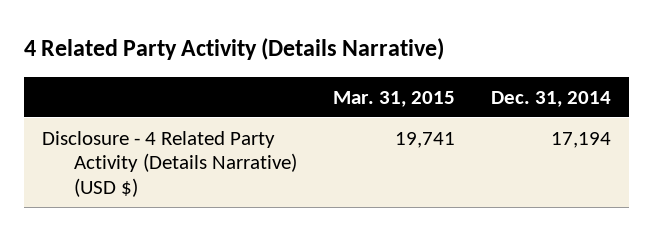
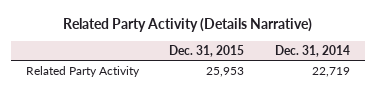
[23,38,444,61] 4 Related Party Activity (Details Narrative) -> [62,18,312,33] Related Party Activity (Details Narrative)
[333,90,456,107] Mar. 31, 2015 -> none
none -> [169,45,245,58] Dec. 31, 2015
[41,130,297,198] Disclosure - 4 Related Party Activity (Details Narrative) (USD $) -> [26,65,141,77] Related Party Activity
[551,131,612,148] 17,194 -> [311,66,350,77] 22,719

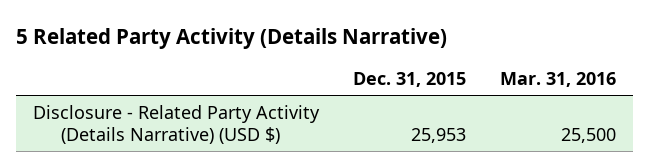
[62,18,312,33] Related Party Activity (Details Narrative) -> [16,28,448,50] 5 Related Party Activity (Details Narrative)
[274,45,350,58] Dec. 31, 2014 -> none
none -> [500,72,617,88] Mar. 31, 2016
[26,65,141,77] Related Party Activity -> [33,104,321,145] Disclosure - Related Party Activity (Details Narrative) (USD $)

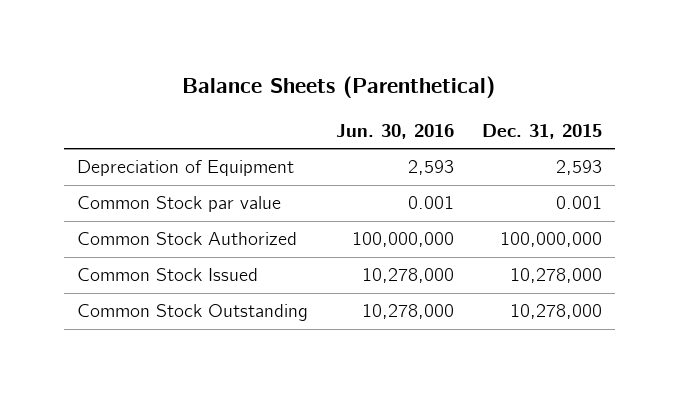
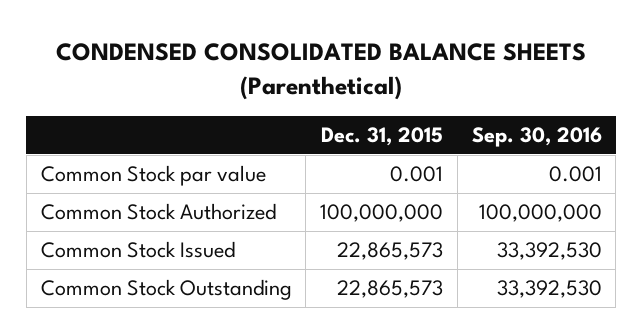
[182,76,496,99] Balance Sheets (Parenthetical) -> [56,43,587,100] CONDENSED CONSOLIDATED BALANCE SHEETS (Parenthetical)
[335,123,454,139] Jun. 30, 2016 -> none
none -> [471,126,602,147] Sep. 30, 2016
[77,160,295,177] Depreciation of Equipment -> none
[509,268,602,284] 10,278,000 -> [337,242,444,261] 22,865,573
[509,304,602,320] 10,278,000 -> [337,280,444,299] 22,865,573

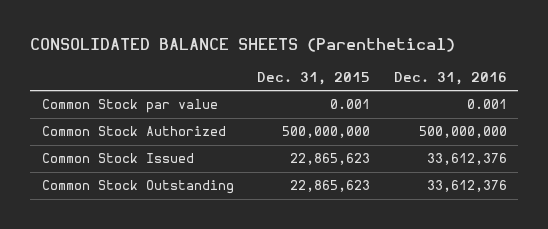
[56,43,587,100] CONDENSED CONSOLIDATED BALANCE SHEETS (Parenthetical) -> [29,38,455,53] CONSOLIDATED BALANCE SHEETS (Parenthetical)
[471,126,602,147] Sep. 30, 2016 -> none
none -> [393,71,507,85] Dec. 31, 2016
[320,204,444,223] 100,000,000 -> [282,126,371,139] 500,000,000
[337,242,444,261] 22,865,573 -> [290,153,371,166] 22,865,623
[337,280,444,299] 22,865,573 -> [290,180,371,193] 22,865,623

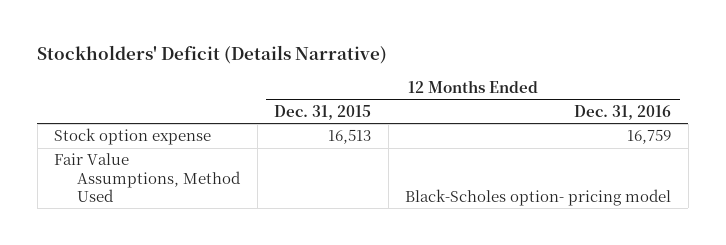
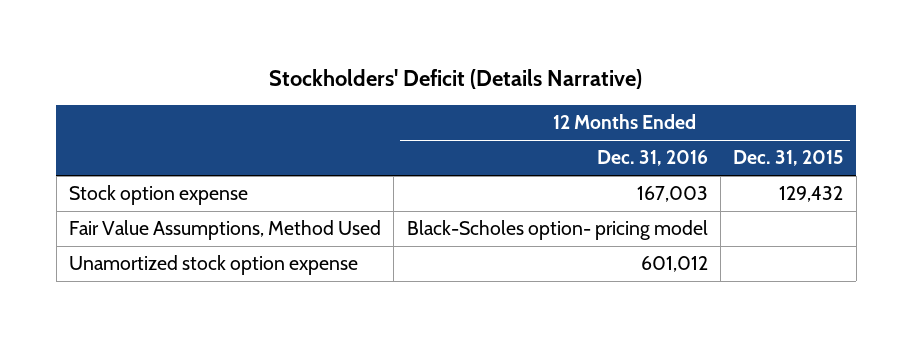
[328,129,372,145] 16,513 -> [779,186,844,203] 129,432
[627,129,672,145] 16,759 -> [636,186,708,203] 167,003
none -> [68,255,358,276] Unamortized stock option expense

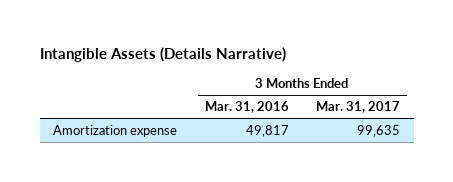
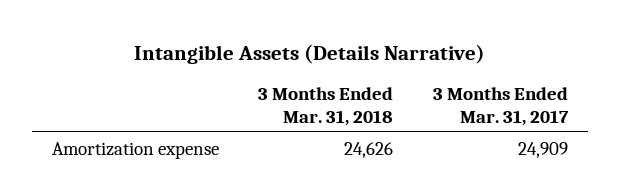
[204,101,289,114] Mar. 31, 2016 -> none
none -> [258,87,394,126] 3 Months Ended Mar. 31, 2018
[356,125,400,138] 99,635 -> [518,141,569,158] 24,909

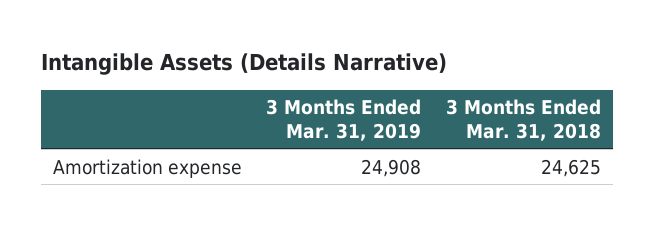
[433,87,570,126] 3 Months Ended Mar. 31, 2017 -> none
none -> [266,99,422,141] 3 Months Ended Mar. 31, 2019
[344,141,394,158] 24,626 -> [540,158,601,177] 24,625

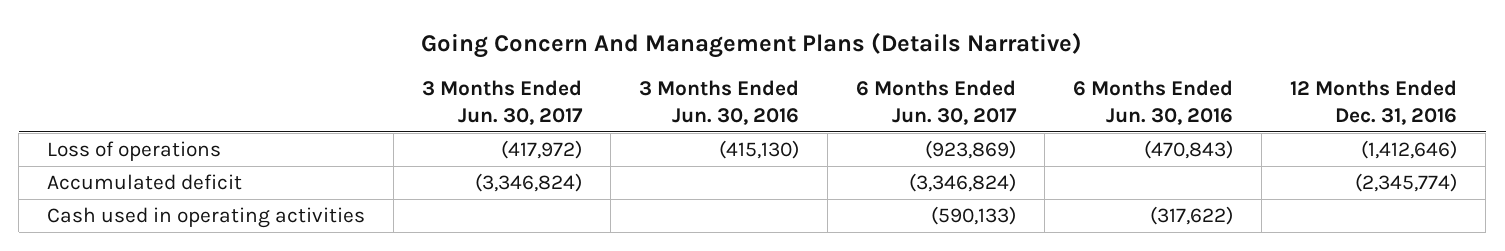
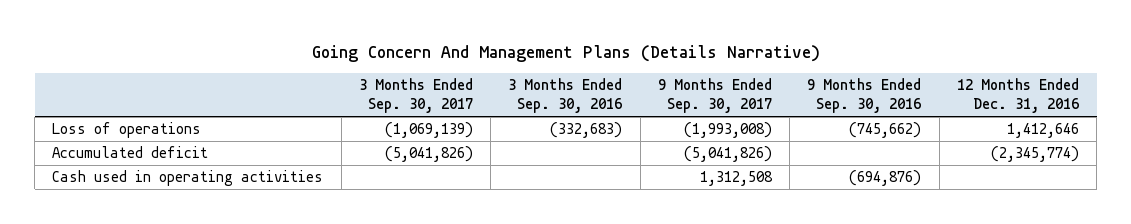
[422,80,584,126] 3 Months Ended Jun. 30, 2017 -> none
[639,80,800,126] 3 Months Ended Jun. 30, 2016 -> none
[856,80,1018,126] 6 Months Ended Jun. 30, 2017 -> none
[1073,80,1234,126] 6 Months Ended Jun. 30, 2016 -> none
none -> [358,77,473,114] 3 Months Ended Sep. 30, 2017
none -> [508,77,623,114] 3 Months Ended Sep. 30, 2016
none -> [657,77,772,114] 9 Months Ended Sep. 30, 2017
none -> [807,77,922,114] 9 Months Ended Sep. 30, 2016
[1361,139,1458,159] (1,412,646) -> [1007,123,1080,139] 1,412,646

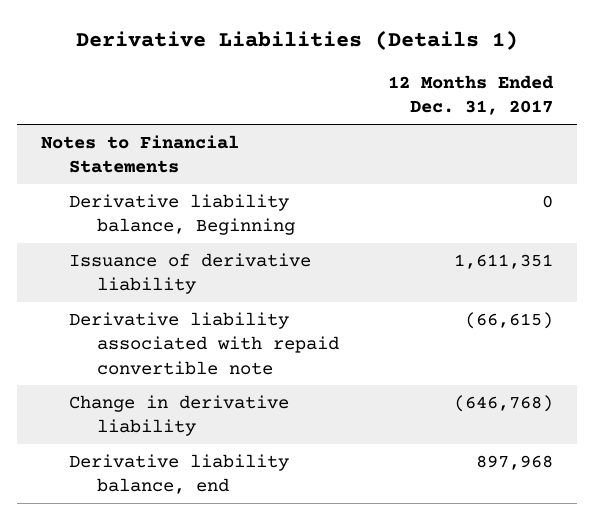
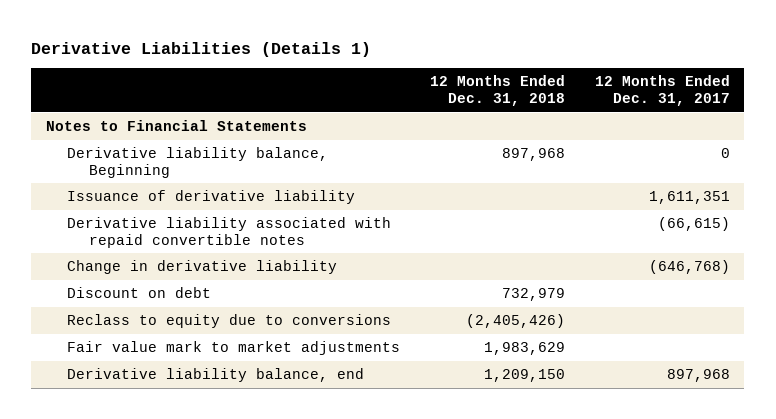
none -> [430,75,566,107] 12 Months Ended Dec. 31, 2018
[69,311,339,375] Derivative liability associated with repaid convertible note -> [67,217,392,248] Derivative liability associated with repaid convertible notes
none -> [67,287,212,299] Discount on debt
none -> [67,314,392,329] Reclass to equity due to conversions
none -> [67,341,401,356] Fair value mark to market adjustments

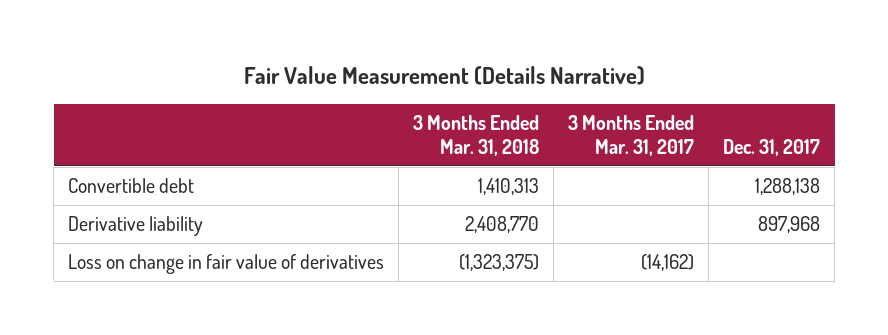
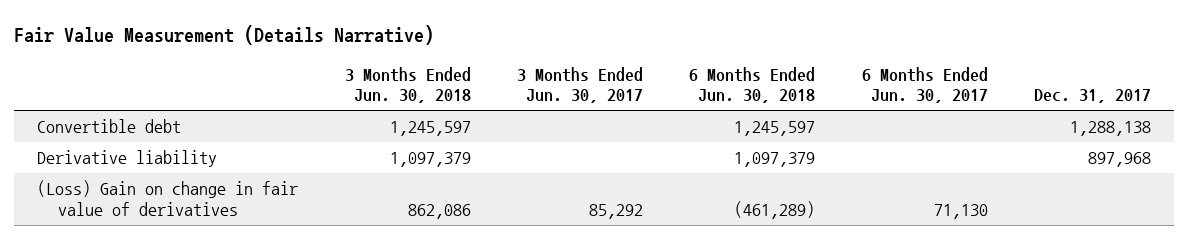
[413,114,540,156] 3 Months Ended Mar. 31, 2018 -> none
[568,114,695,156] 3 Months Ended Mar. 31, 2017 -> none
none -> [344,66,471,104] 3 Months Ended Jun. 30, 2018
none -> [517,66,644,104] 3 Months Ended Jun. 30, 2017
none -> [689,66,816,104] 6 Months Ended Jun. 30, 2018
none -> [861,66,988,104] 6 Months Ended Jun. 30, 2017
[68,254,385,275] Loss on change in fair value of derivatives -> [37,180,299,216] (Loss) Gain on change in fair value of derivatives

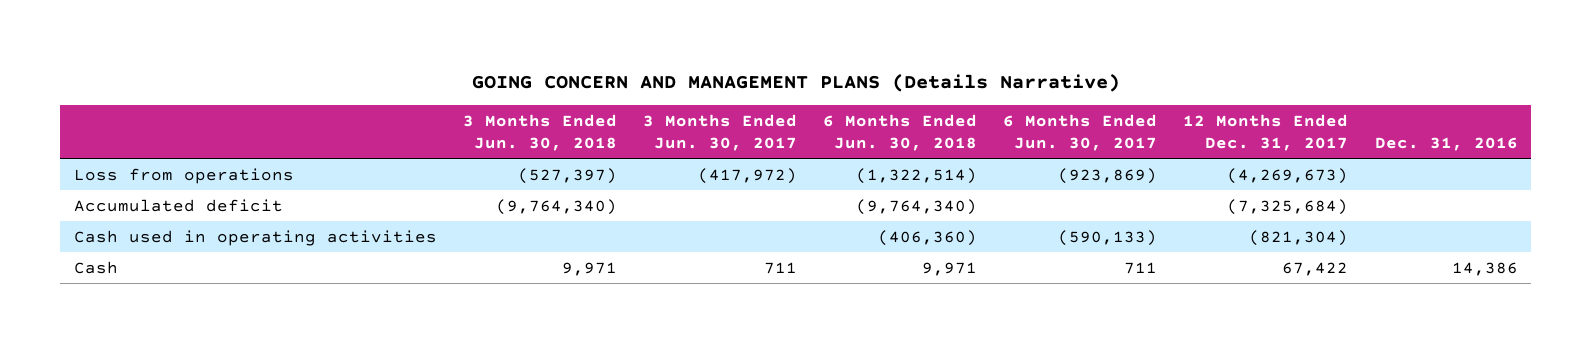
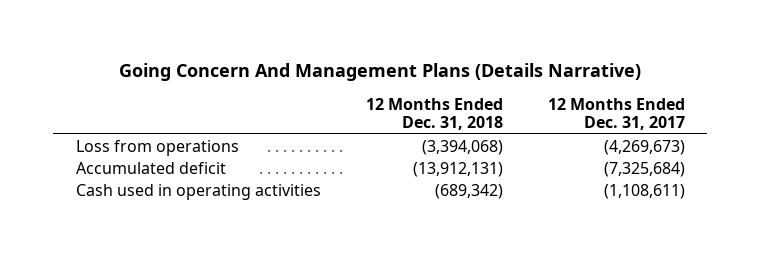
[471,73,1120,92] GOING CONCERN AND MANAGEMENT PLANS (Details Narrative) -> [119,63,642,82] Going Concern And Management Plans (Details Narrative)
[462,114,617,151] 3 Months Ended Jun. 30, 2018 -> none
[642,114,797,151] 3 Months Ended Jun. 30, 2017 -> none
[823,114,978,151] 6 Months Ended Jun. 30, 2018 -> none
[1003,114,1158,151] 6 Months Ended Jun. 30, 2017 -> none
[1374,136,1518,151] Dec. 31, 2016 -> none
none -> [365,98,503,131] 12 Months Ended Dec. 31, 2018
[73,260,118,274] Cash -> none
[1249,229,1349,246] (821,304) -> [603,183,685,199] (1,108,611)

